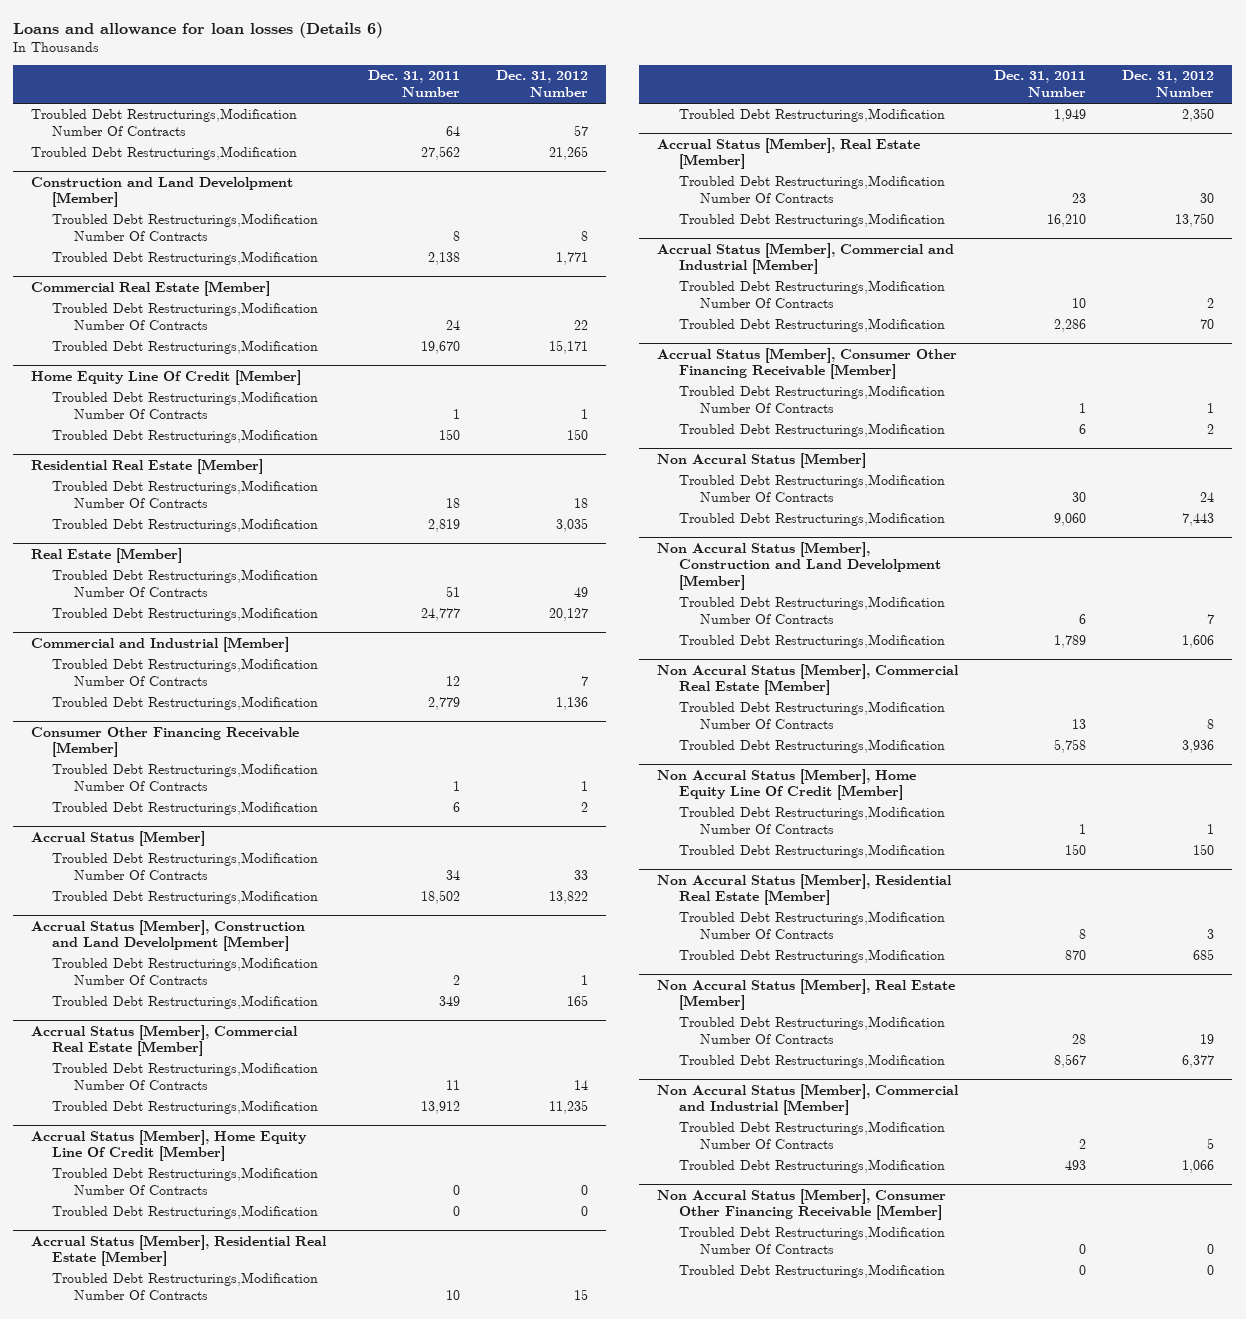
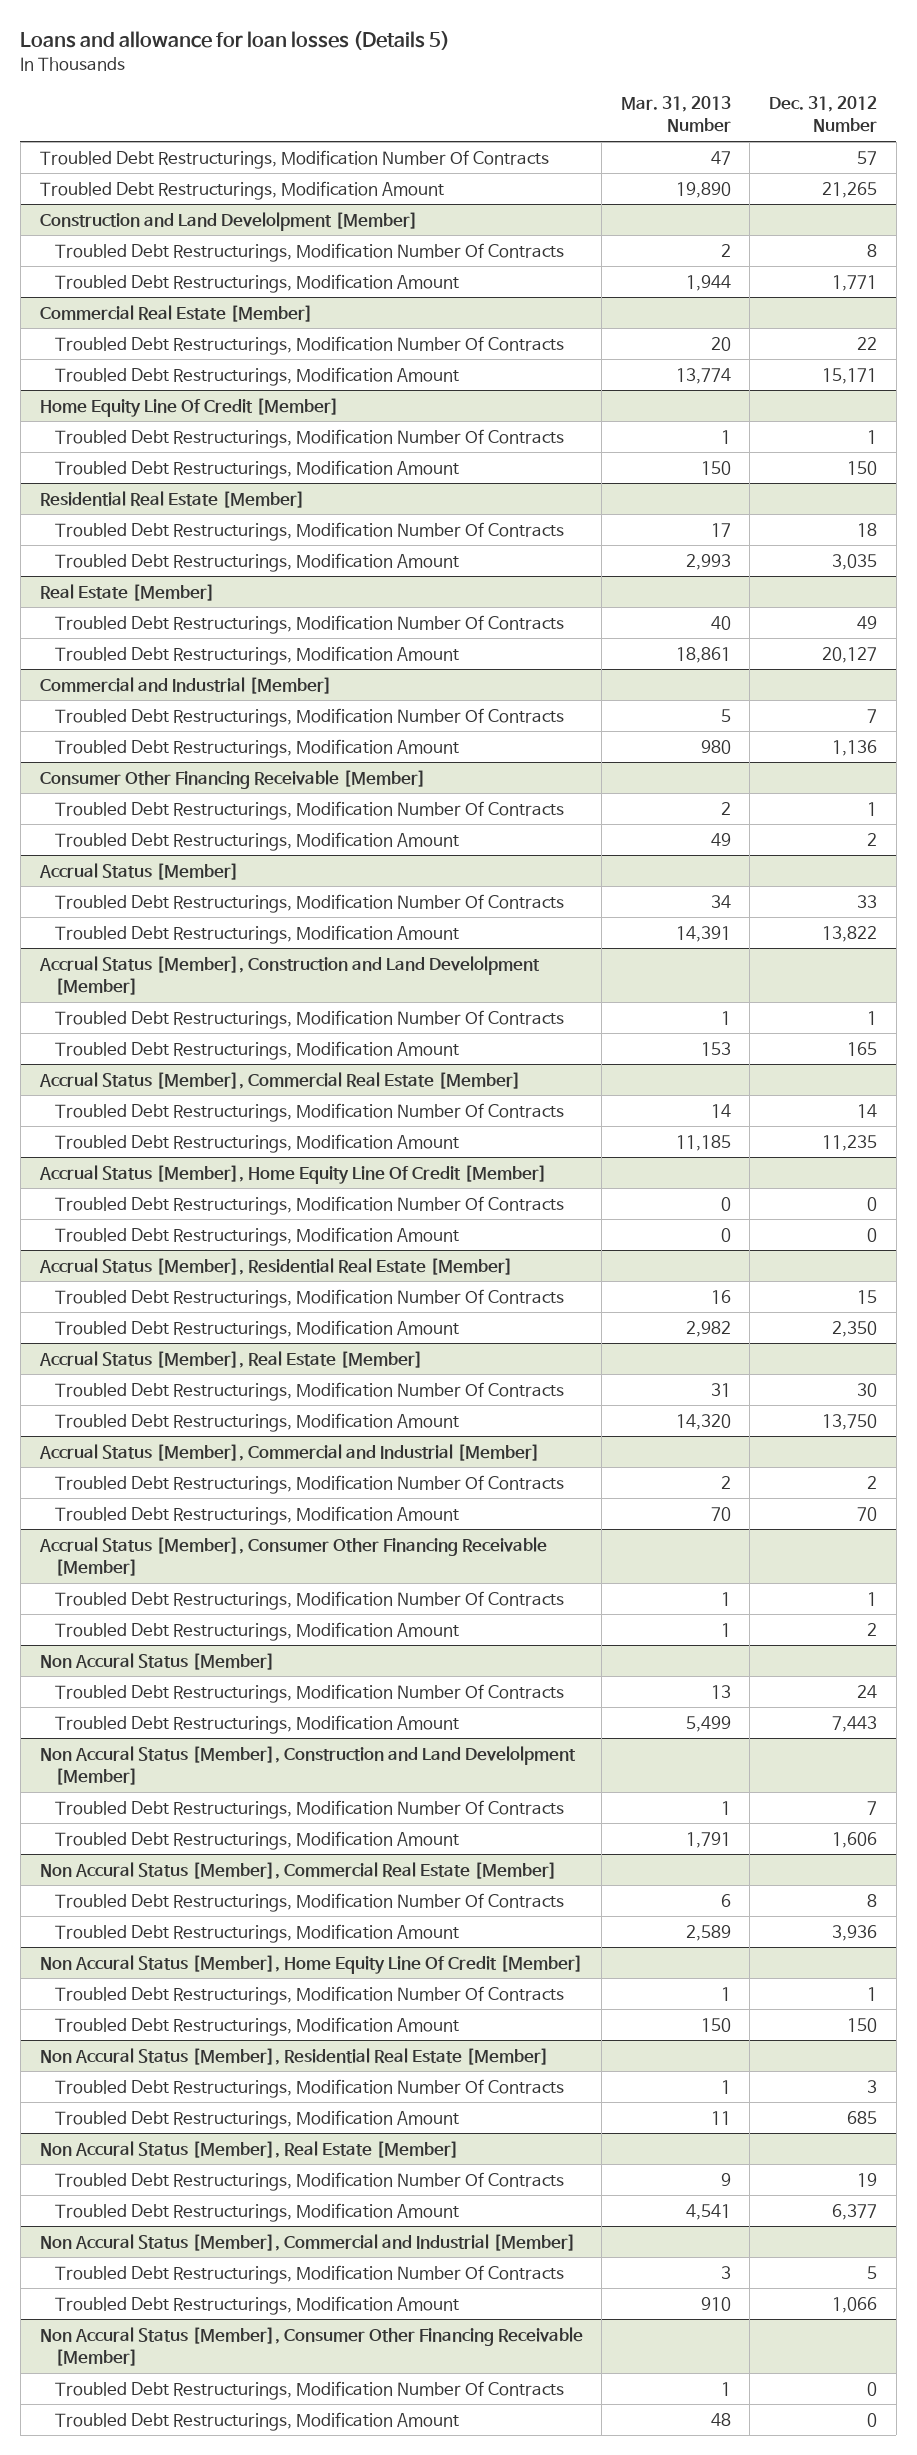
[13,21,384,38] Loans and allowance for loan losses (Details 6) -> [20,31,451,51] Loans and allowance for loan losses (Details 5)
[368,70,461,98] Dec. 31, 2011 Number -> none
none -> [620,96,731,133] Mar. 31, 2013 Number
[31,108,298,136] Troubled Debt Restructurings,Modification Number Of Contracts -> [39,149,549,169] Troubled Debt Restructurings, Modification Number Of Contracts
[31,146,298,161] Troubled Debt Restructurings,Modification -> [39,180,444,200] Troubled Debt Restructurings, Modification Amount
[52,213,319,241] Troubled Debt Restructurings,Modification Number Of Contracts -> [54,242,564,262] Troubled Debt Restructurings, Modification Number Of Contracts
[52,251,319,266] Troubled Debt Restructurings,Modification -> [54,273,459,293] Troubled Debt Restructurings, Modification Amount
[52,302,319,330] Troubled Debt Restructurings,Modification Number Of Contracts -> [54,335,564,355] Troubled Debt Restructurings, Modification Number Of Contracts
[52,340,319,355] Troubled Debt Restructurings,Modification -> [54,366,459,386] Troubled Debt Restructurings, Modification Amount
[52,391,319,419] Troubled Debt Restructurings,Modification Number Of Contracts -> [54,428,564,448] Troubled Debt Restructurings, Modification Number Of Contracts
[52,429,319,444] Troubled Debt Restructurings,Modification -> [54,459,459,479] Troubled Debt Restructurings, Modification Amount
[52,480,319,508] Troubled Debt Restructurings,Modification Number Of Contracts -> [54,521,564,541] Troubled Debt Restructurings, Modification Number Of Contracts
[52,518,319,533] Troubled Debt Restructurings,Modification -> [54,552,459,572] Troubled Debt Restructurings, Modification Amount
[52,569,319,597] Troubled Debt Restructurings,Modification Number Of Contracts -> [54,614,564,634] Troubled Debt Restructurings, Modification Number Of Contracts
[52,607,319,622] Troubled Debt Restructurings,Modification -> [54,645,459,665] Troubled Debt Restructurings, Modification Amount
[52,658,319,686] Troubled Debt Restructurings,Modification Number Of Contracts -> [54,707,564,727] Troubled Debt Restructurings, Modification Number Of Contracts
[52,696,319,711] Troubled Debt Restructurings,Modification -> [54,738,459,758] Troubled Debt Restructurings, Modification Amount
[52,763,319,791] Troubled Debt Restructurings,Modification Number Of Contracts -> [54,800,564,820] Troubled Debt Restructurings, Modification Number Of Contracts
[52,801,319,816] Troubled Debt Restructurings,Modification -> [54,831,459,851] Troubled Debt Restructurings, Modification Amount
[52,852,319,880] Troubled Debt Restructurings,Modification Number Of Contracts -> [54,893,564,913] Troubled Debt Restructurings, Modification Number Of Contracts
[52,890,319,905] Troubled Debt Restructurings,Modification -> [54,924,459,944] Troubled Debt Restructurings, Modification Amount
[52,957,319,985] Troubled Debt Restructurings,Modification Number Of Contracts -> [54,1009,564,1029] Troubled Debt Restructurings, Modification Number Of Contracts
[52,995,319,1010] Troubled Debt Restructurings,Modification -> [54,1040,459,1060] Troubled Debt Restructurings, Modification Amount
[52,1062,319,1090] Troubled Debt Restructurings,Modification Number Of Contracts -> [54,1102,564,1122] Troubled Debt Restructurings, Modification Number Of Contracts
[52,1100,319,1115] Troubled Debt Restructurings,Modification -> [54,1133,459,1153] Troubled Debt Restructurings, Modification Amount
[52,1167,319,1195] Troubled Debt Restructurings,Modification Number Of Contracts -> [54,1195,564,1215] Troubled Debt Restructurings, Modification Number Of Contracts
[52,1205,319,1220] Troubled Debt Restructurings,Modification -> [54,1226,459,1246] Troubled Debt Restructurings, Modification Amount
[52,1272,319,1300] Troubled Debt Restructurings,Modification Number Of Contracts -> [54,1288,564,1308] Troubled Debt Restructurings, Modification Number Of Contracts
[678,108,945,123] Troubled Debt Restructurings,Modification -> [54,1319,459,1339] Troubled Debt Restructurings, Modification Amount
[678,175,945,203] Troubled Debt Restructurings,Modification Number Of Contracts -> [54,1381,564,1401] Troubled Debt Restructurings, Modification Number Of Contracts
[678,213,945,228] Troubled Debt Restructurings,Modification -> [54,1412,459,1432] Troubled Debt Restructurings, Modification Amount
[678,280,945,308] Troubled Debt Restructurings,Modification Number Of Contracts -> [54,1474,564,1494] Troubled Debt Restructurings, Modification Number Of Contracts
[678,318,945,333] Troubled Debt Restructurings,Modification -> [54,1505,459,1525] Troubled Debt Restructurings, Modification Amount
[678,385,945,413] Troubled Debt Restructurings,Modification Number Of Contracts -> [54,1590,564,1610] Troubled Debt Restructurings, Modification Number Of Contracts
[678,423,945,438] Troubled Debt Restructurings,Modification -> [54,1621,459,1641] Troubled Debt Restructurings, Modification Amount
[678,474,945,502] Troubled Debt Restructurings,Modification Number Of Contracts -> [54,1683,564,1703] Troubled Debt Restructurings, Modification Number Of Contracts
[678,512,945,527] Troubled Debt Restructurings,Modification -> [54,1714,459,1734] Troubled Debt Restructurings, Modification Amount
[678,596,945,624] Troubled Debt Restructurings,Modification Number Of Contracts -> [54,1799,564,1819] Troubled Debt Restructurings, Modification Number Of Contracts
[678,634,945,649] Troubled Debt Restructurings,Modification -> [54,1830,459,1850] Troubled Debt Restructurings, Modification Amount
[678,701,945,729] Troubled Debt Restructurings,Modification Number Of Contracts -> [54,1892,564,1912] Troubled Debt Restructurings, Modification Number Of Contracts
[678,739,945,754] Troubled Debt Restructurings,Modification -> [54,1923,459,1943] Troubled Debt Restructurings, Modification Amount
[678,806,945,834] Troubled Debt Restructurings,Modification Number Of Contracts -> [54,1985,564,2005] Troubled Debt Restructurings, Modification Number Of Contracts
[678,844,945,859] Troubled Debt Restructurings,Modification -> [54,2016,459,2036] Troubled Debt Restructurings, Modification Amount
[678,911,945,939] Troubled Debt Restructurings,Modification Number Of Contracts -> [54,2078,564,2098] Troubled Debt Restructurings, Modification Number Of Contracts
[678,949,945,964] Troubled Debt Restructurings,Modification -> [54,2109,459,2129] Troubled Debt Restructurings, Modification Amount
[678,1016,945,1044] Troubled Debt Restructurings,Modification Number Of Contracts -> [54,2171,564,2191] Troubled Debt Restructurings, Modification Number Of Contracts
[678,1054,945,1069] Troubled Debt Restructurings,Modification -> [54,2202,459,2222] Troubled Debt Restructurings, Modification Amount
[678,1121,945,1149] Troubled Debt Restructurings,Modification Number Of Contracts -> [54,2264,564,2284] Troubled Debt Restructurings, Modification Number Of Contracts
[678,1159,945,1174] Troubled Debt Restructurings,Modification -> [54,2295,459,2315] Troubled Debt Restructurings, Modification Amount
[678,1226,945,1254] Troubled Debt Restructurings,Modification Number Of Contracts -> [54,2380,564,2400] Troubled Debt Restructurings, Modification Number Of Contracts
[678,1264,945,1279] Troubled Debt Restructurings,Modification -> [54,2411,459,2431] Troubled Debt Restructurings, Modification Amount

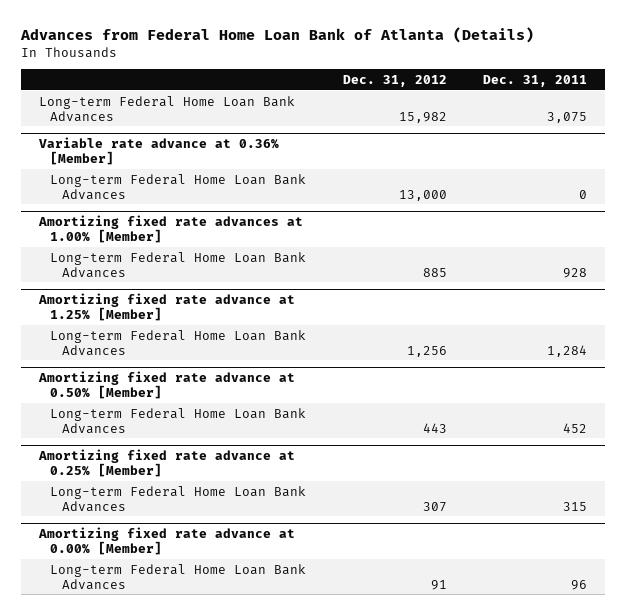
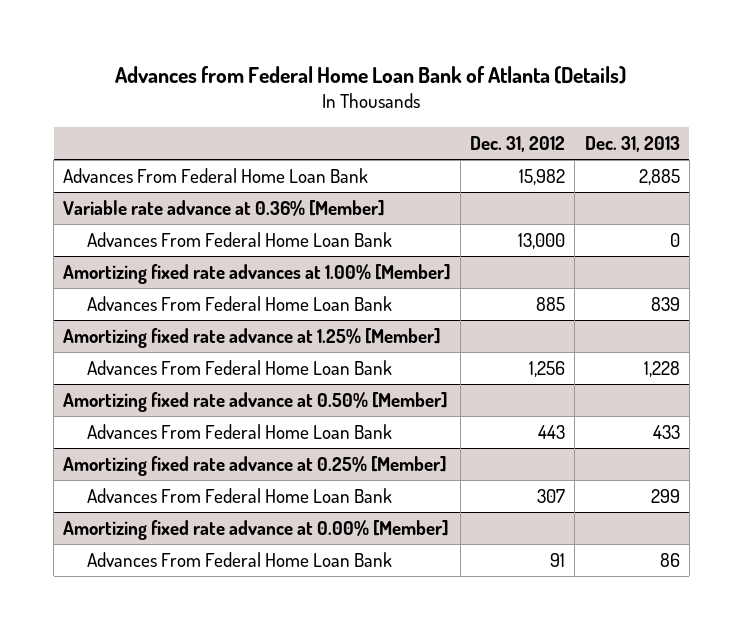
[483,74,588,87] Dec. 31, 2011 -> none
none -> [584,136,680,153] Dec. 31, 2013
[38,95,295,122] Long-term Federal Home Loan Bank Advances -> [63,167,369,183] Advances From Federal Home Loan Bank
[50,173,307,200] Long-term Federal Home Loan Bank Advances -> [87,231,393,247] Advances From Federal Home Loan Bank
[50,251,307,278] Long-term Federal Home Loan Bank Advances -> [87,295,393,311] Advances From Federal Home Loan Bank
[50,329,307,356] Long-term Federal Home Loan Bank Advances -> [87,359,393,375] Advances From Federal Home Loan Bank
[50,407,307,434] Long-term Federal Home Loan Bank Advances -> [87,423,393,439] Advances From Federal Home Loan Bank
[50,485,307,512] Long-term Federal Home Loan Bank Advances -> [87,487,393,503] Advances From Federal Home Loan Bank
[50,563,307,590] Long-term Federal Home Loan Bank Advances -> [87,551,393,567] Advances From Federal Home Loan Bank

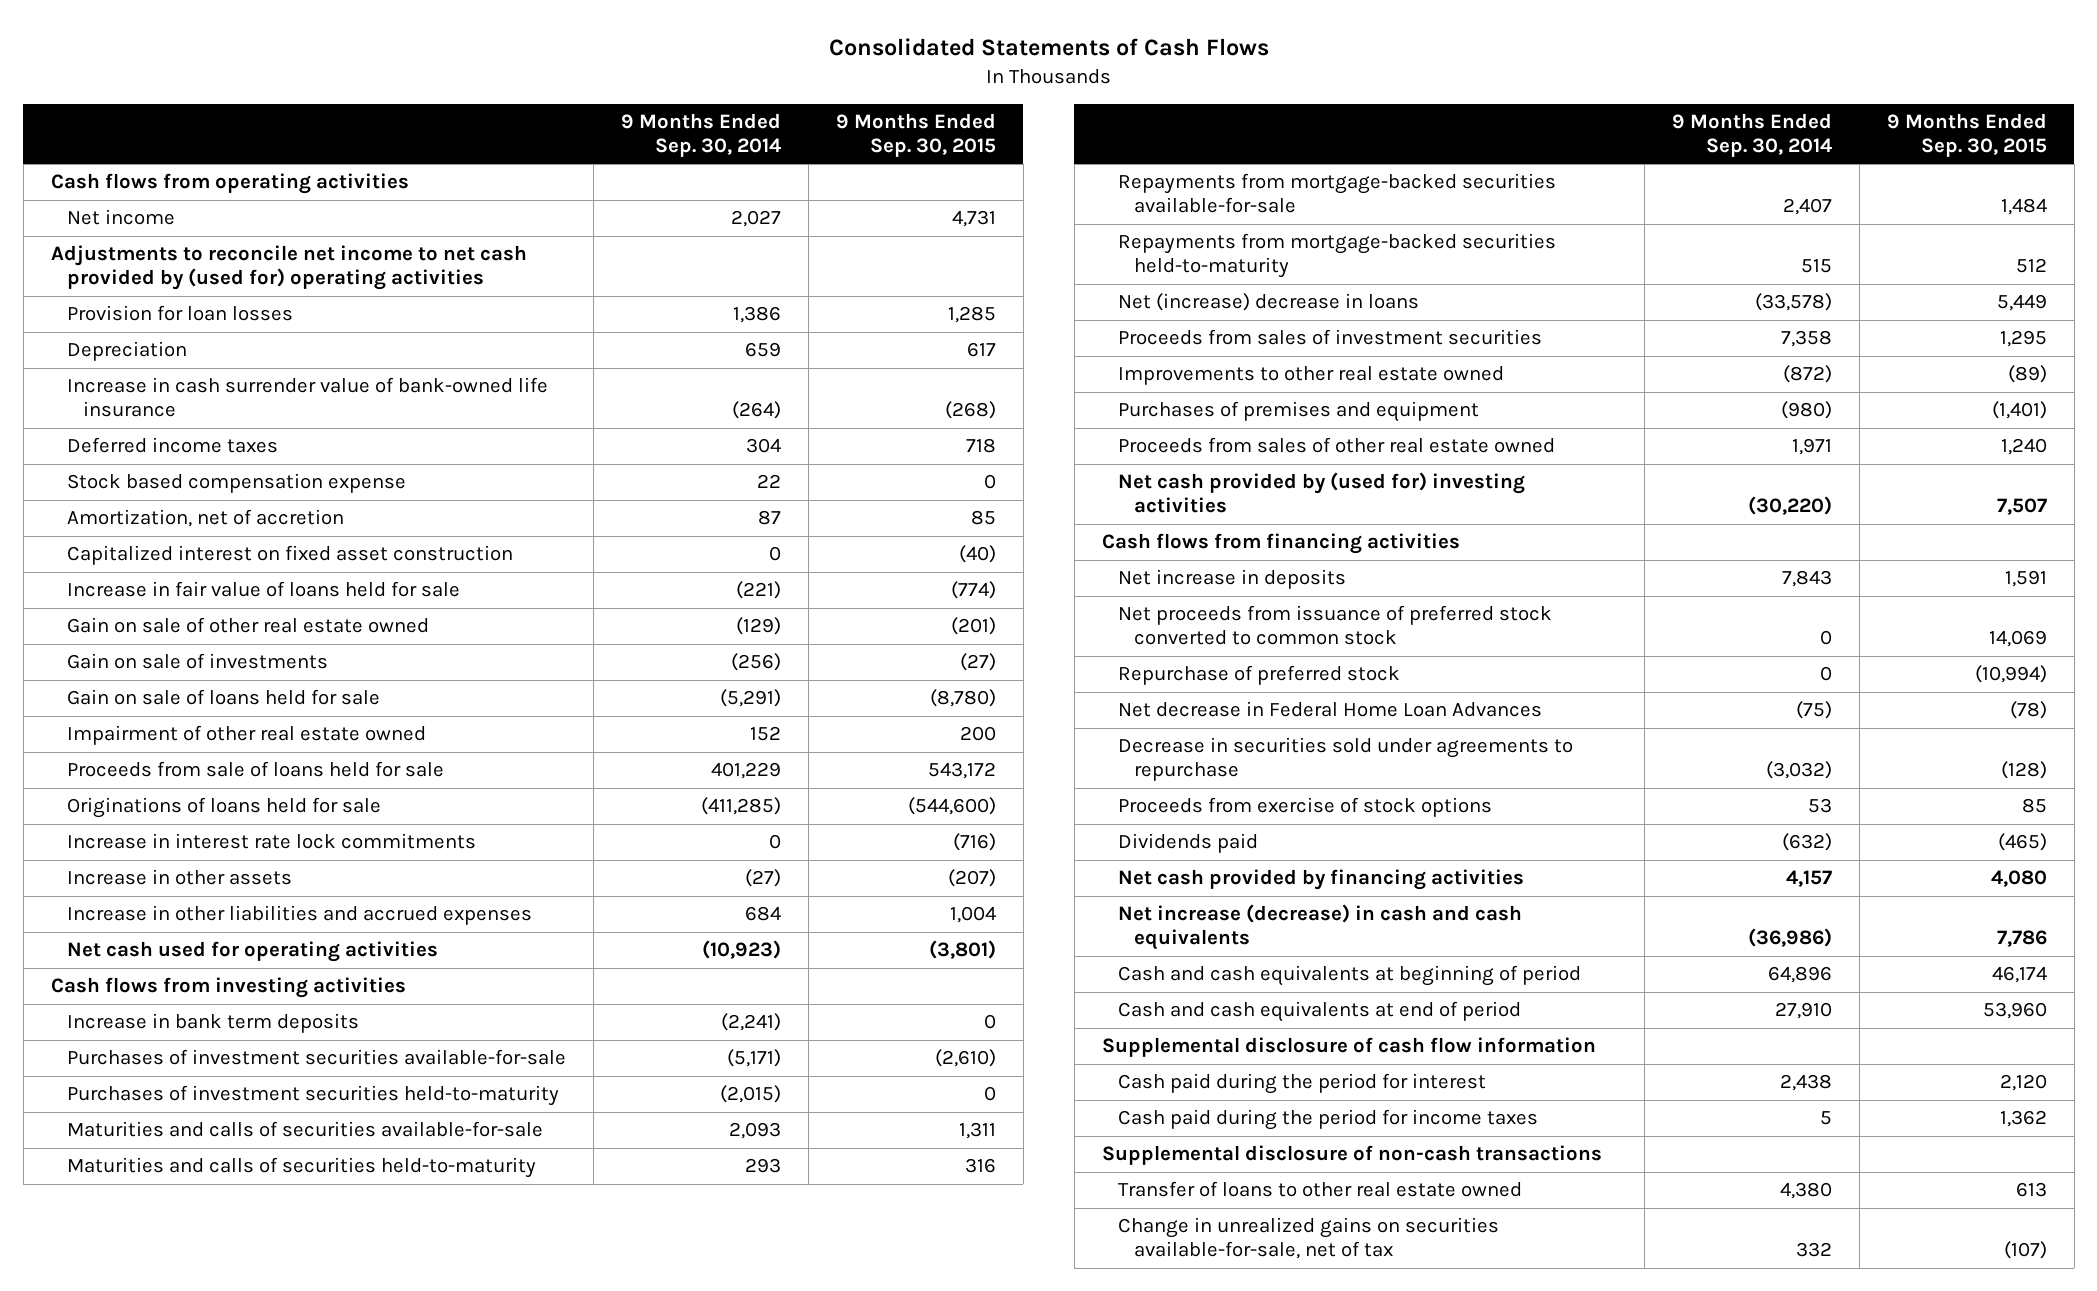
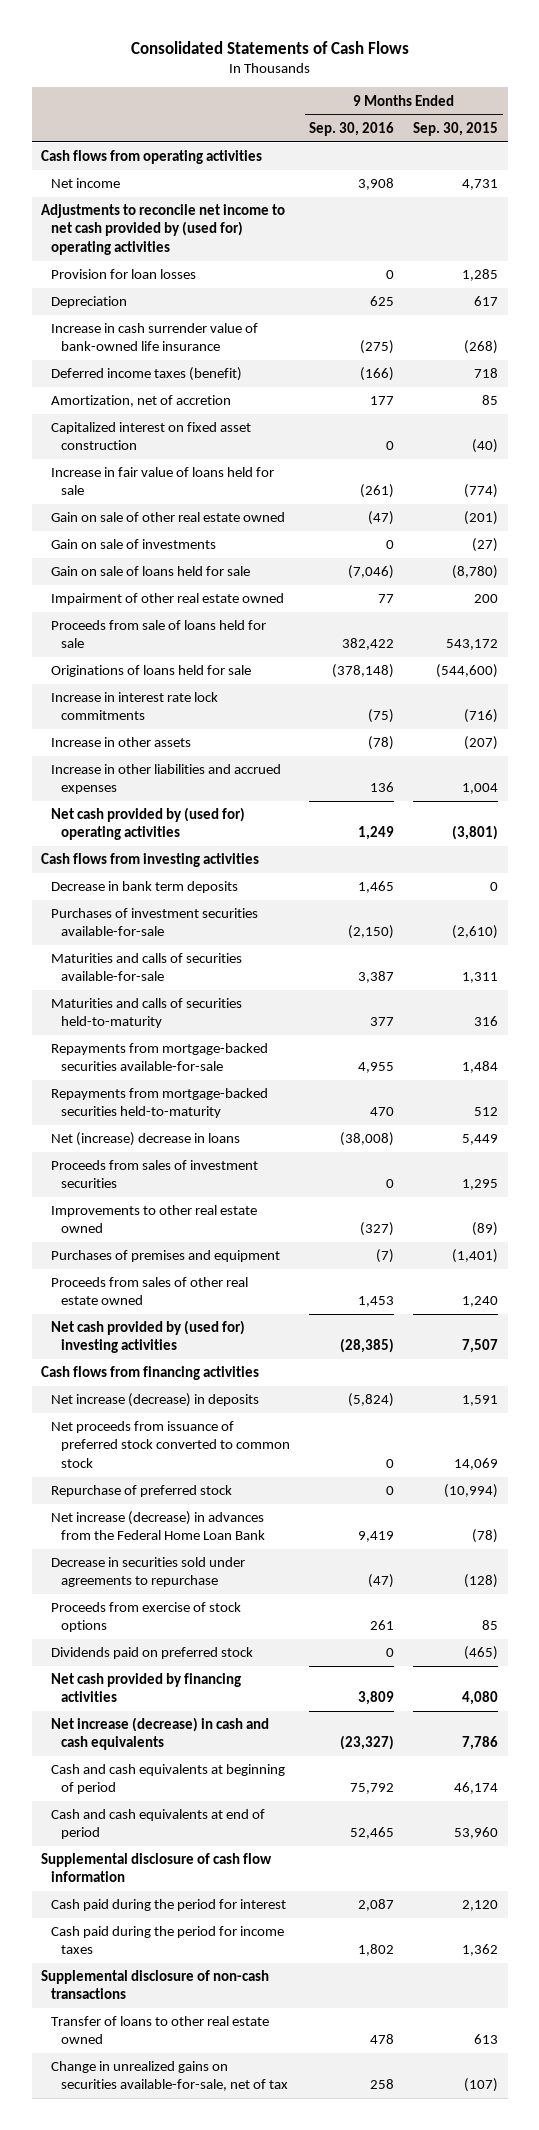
[620,112,781,157] 9 Months Ended Sep. 30, 2014 -> none
none -> [309,121,395,136] Sep. 30, 2016
[66,473,406,494] Stock based compensation expense -> none
[66,437,278,454] Deferred income taxes -> [51,367,243,382] Deferred income taxes (benefit)
[66,941,438,963] Net cash used for operating activities -> [51,807,246,841] Net cash provided by (used for) operating activities
[66,1013,359,1034] Increase in bank term deposits -> [51,881,239,894] Decrease in bank term deposits
[66,1085,559,1107] Purchases of investment securities held-to-maturity -> none
[1117,569,1346,590] Net increase in deposits -> [51,1393,260,1408] Net increase (decrease) in deposits
[1117,701,1542,718] Net decrease in Federal Home Loan Advances -> [51,1511,266,1541] Net increase (decrease) in advances from the Federal Home Loan Bank
[1117,833,1258,854] Dividends paid -> [51,1647,254,1660] Dividends paid on preferred stock

